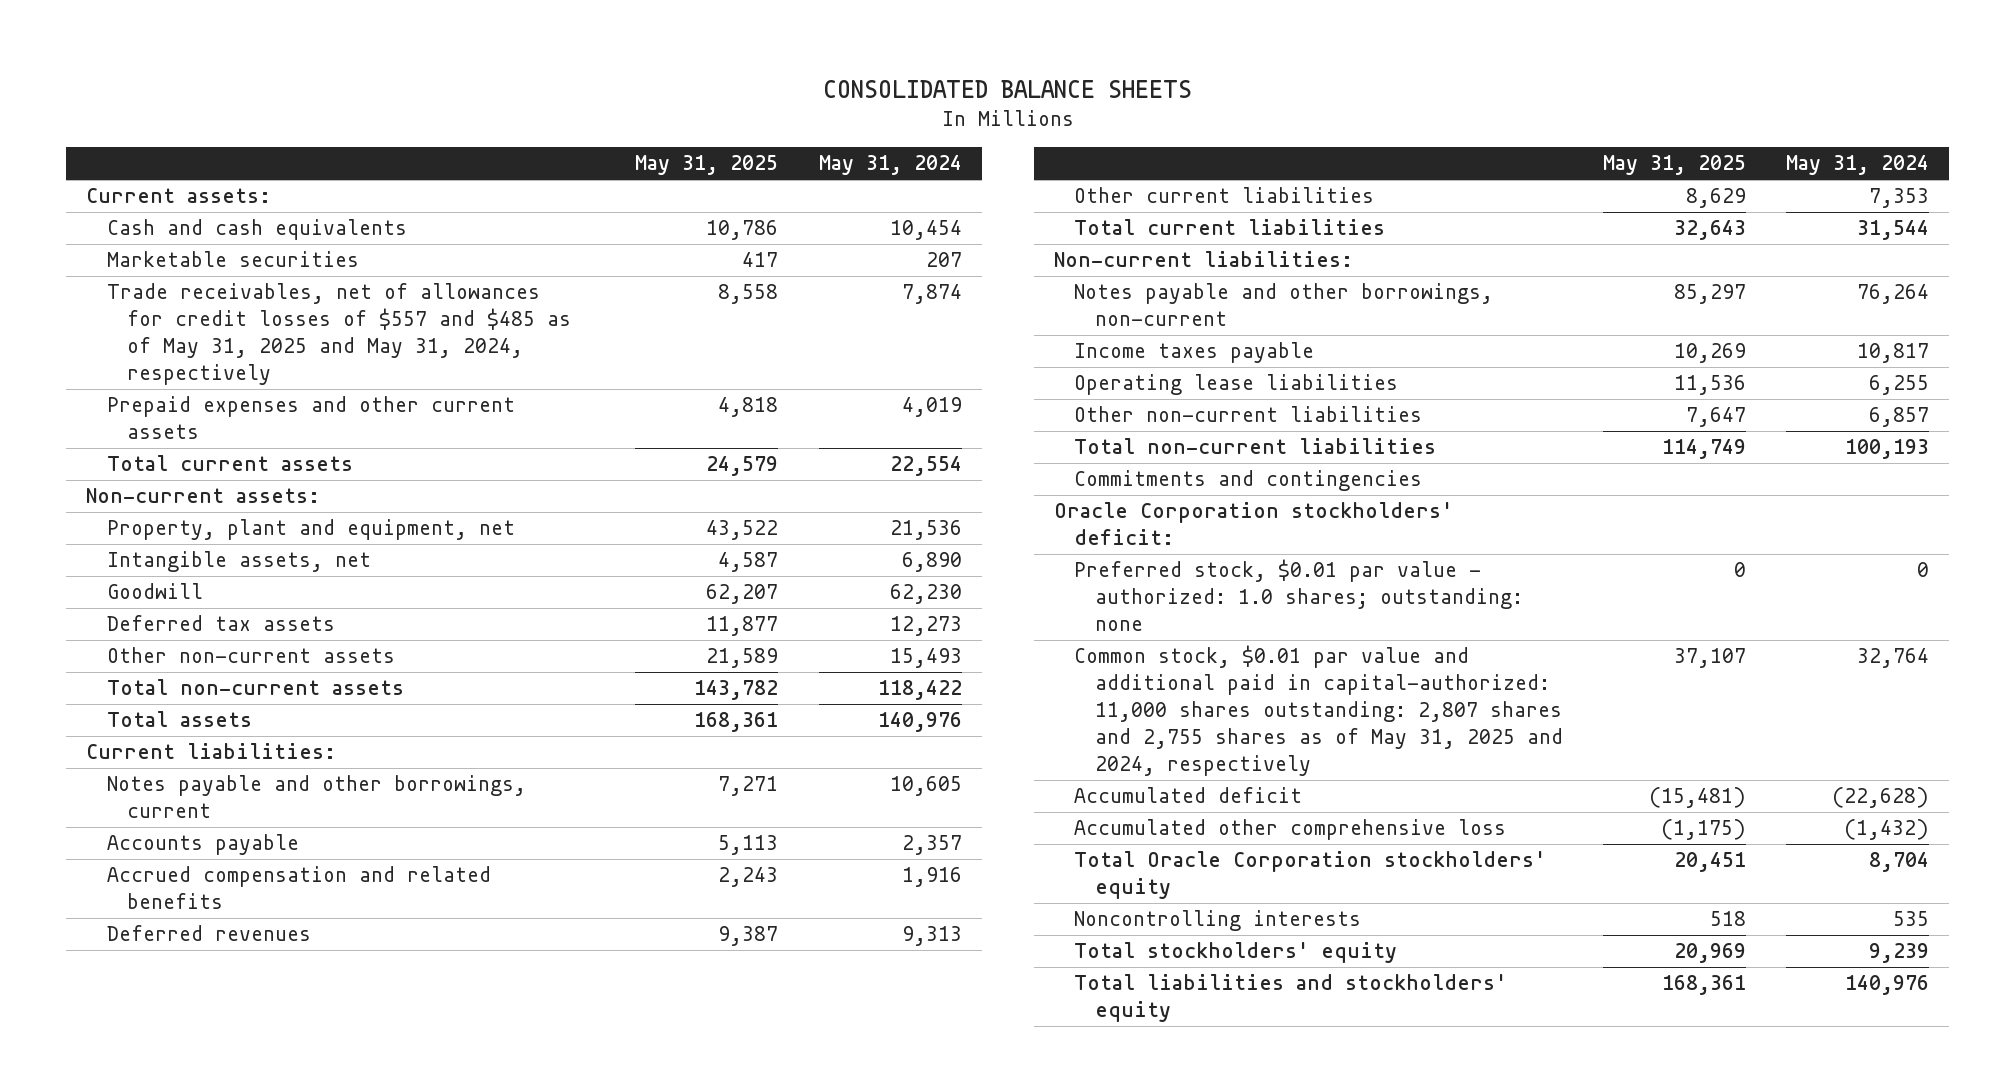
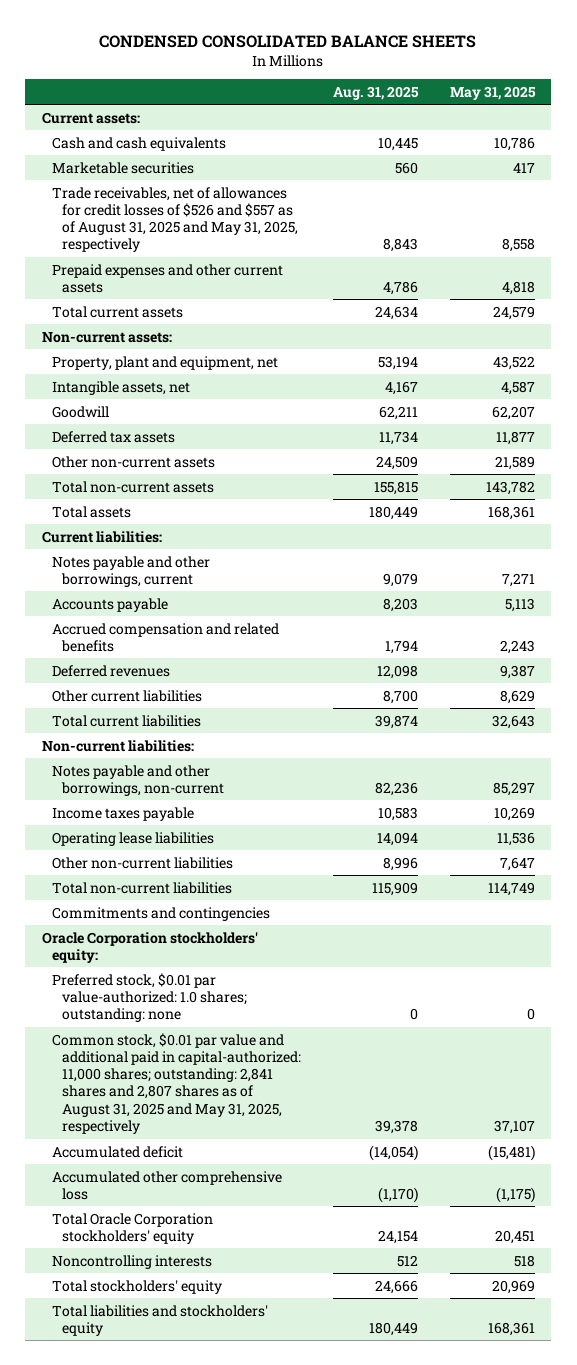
[822,80,1192,99] CONSOLIDATED BALANCE SHEETS -> [99,34,477,48] CONDENSED CONSOLIDATED BALANCE SHEETS
[818,155,962,176] May 31, 2024 -> none
none -> [332,85,419,100] Aug. 31, 2025
[106,283,572,386] Trade receivables, net of allowances for credit losses of $557 and $485 as of May 31, 2025 and May 31, 2024, respectively -> [51,186,298,253] Trade receivables, net of allowances for credit losses of $526 and $557 as of August 31, 2025 and May 31, 2025, respectively
[1053,502,1453,546] Oracle Corporation stockholders' deficit: -> [41,931,258,963] Oracle Corporation stockholders' equity:
[1074,559,1524,632] Preferred stock, $0.01 par value - authorized: 1.0 shares; outstanding: none -> [51,972,247,1023] Preferred stock, $0.01 par value-authorized: 1.0 shares; outstanding: none
[1074,645,1564,776] Common stock, $0.01 par value and additional paid in capital-authorized: 11,000 shares outstanding: 2,807 shares and 2,755 shares as of May 31, 2025 and 2024, respectively -> [51,1032,301,1135] Common stock, $0.01 par value and additional paid in capital-authorized: 11,000 shares; outstanding: 2,841 shares and 2,807 shares as of August 31, 2025 and May 31, 2025, respectively

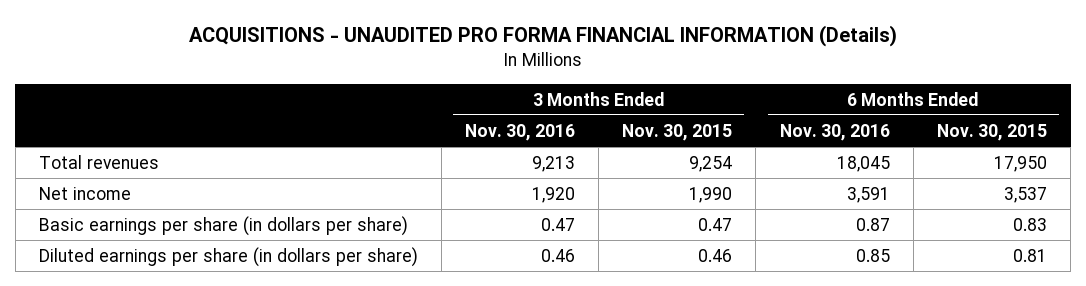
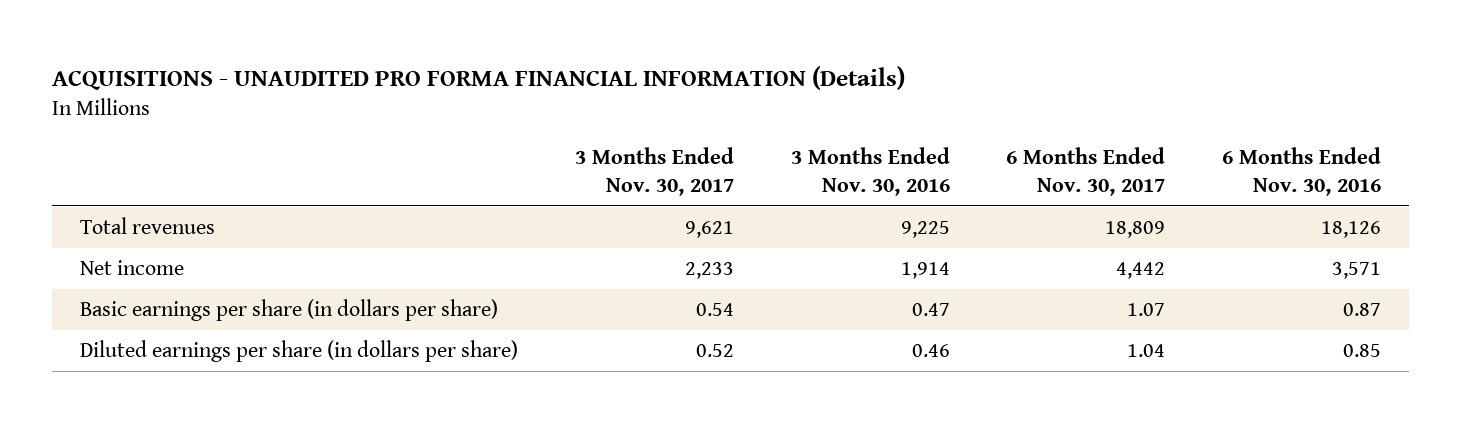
[622,123,733,141] Nov. 30, 2015 -> none
[936,123,1047,141] Nov. 30, 2015 -> none
none -> [574,147,734,196] 3 Months Ended Nov. 30, 2017
none -> [1006,147,1166,196] 6 Months Ended Nov. 30, 2017
[532,155,576,172] 9,213 -> [900,221,950,239] 9,225
[836,155,890,172] 18,045 -> [1321,221,1382,239] 18,126
[532,186,576,203] 1,920 -> [900,262,950,280] 1,914
[846,186,890,203] 3,591 -> [1332,262,1382,280] 3,571

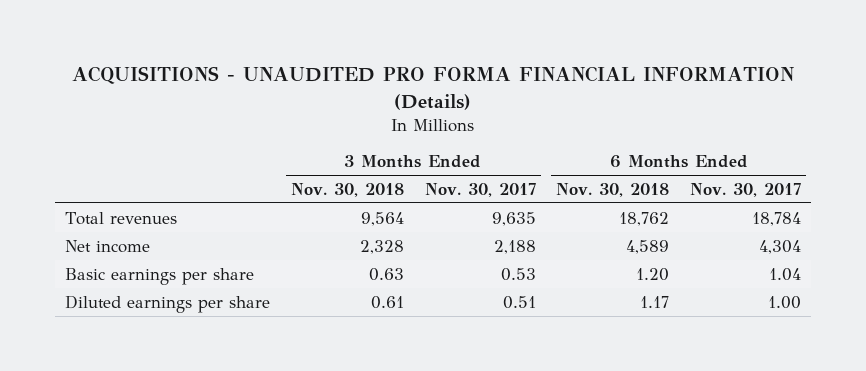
[790,147,950,196] 3 Months Ended Nov. 30, 2016 -> none
[1222,147,1382,196] 6 Months Ended Nov. 30, 2016 -> none
none -> [290,182,404,197] Nov. 30, 2018
none -> [556,182,670,197] Nov. 30, 2018
[684,221,734,239] 9,621 -> [491,211,536,226] 9,635
[1105,221,1166,239] 18,809 -> [751,211,801,226] 18,784
[684,262,734,280] 2,233 -> [493,239,536,254] 2,188
[1116,262,1166,280] 4,442 -> [758,239,801,254] 4,304
[80,299,499,322] Basic earnings per share (in dollars per share) -> [65,267,255,285] Basic earnings per share
[695,303,734,317] 0.54 -> [500,267,536,281] 0.53
[1127,303,1166,317] 1.07 -> [768,267,801,281] 1.04
[80,340,519,363] Diluted earnings per share (in dollars per share) -> [65,294,271,313] Diluted earnings per share
[695,344,734,358] 0.52 -> [502,295,536,309] 0.51
[1127,344,1166,358] 1.04 -> [767,295,801,309] 1.00

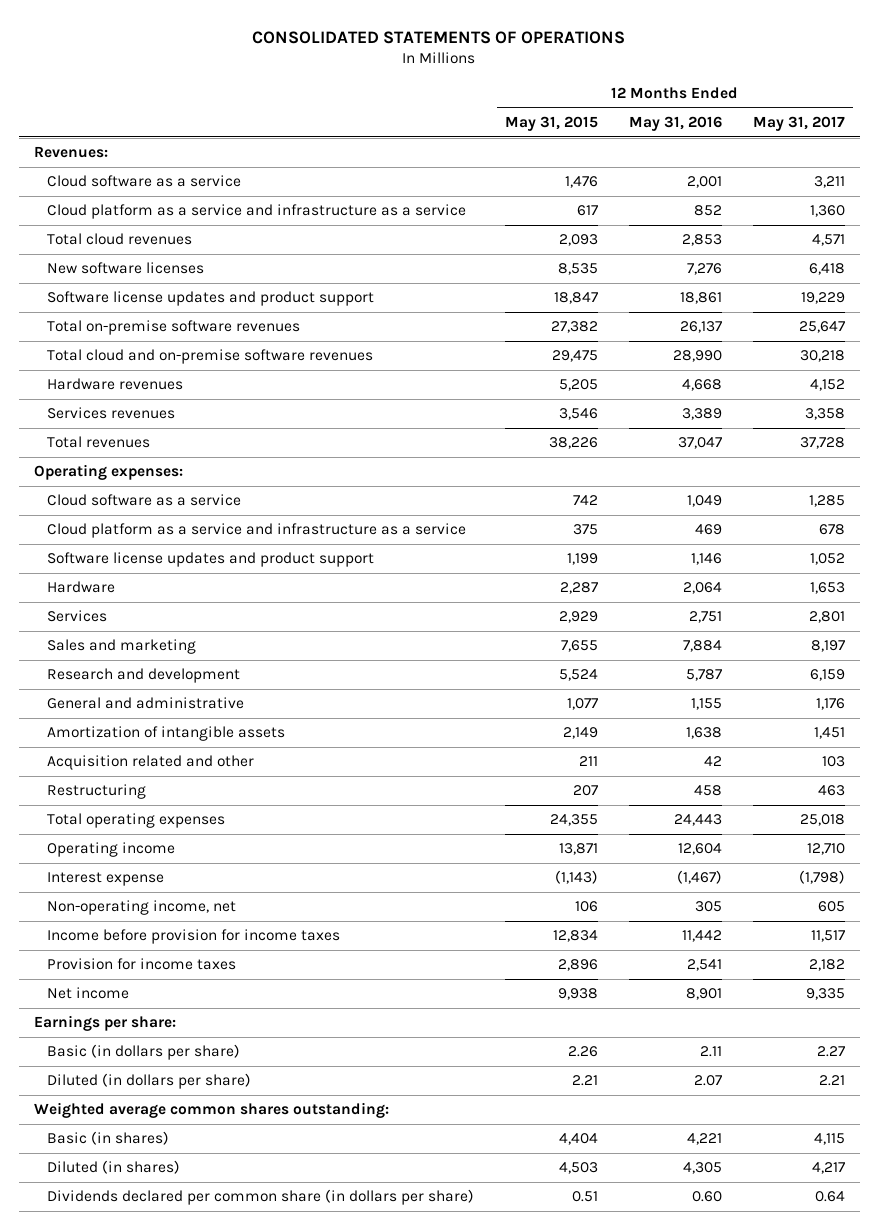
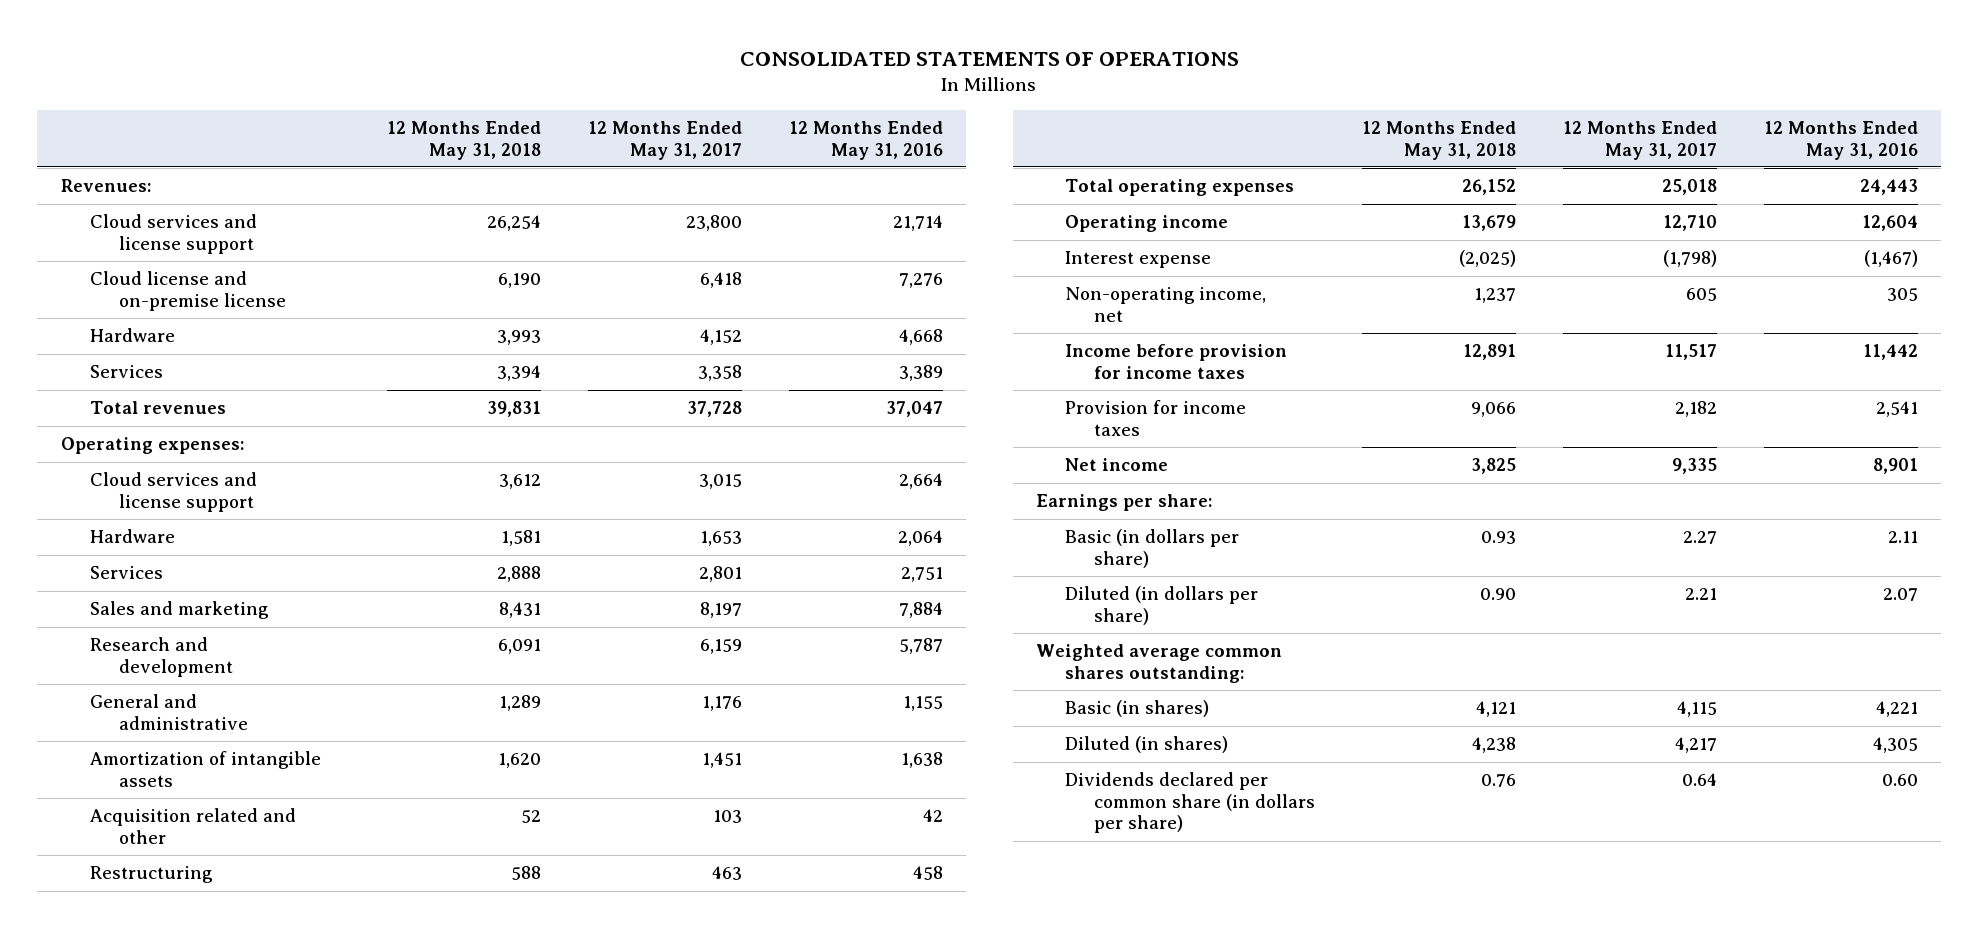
[505,116,599,132] May 31, 2015 -> none
none -> [387,121,542,160] 12 Months Ended May 31, 2018
[47,175,242,188] Cloud software as a service -> none
[47,204,467,220] Cloud platform as a service and infrastructure as a service -> none
[47,233,193,246] Total cloud revenues -> none
[47,291,375,307] Software license updates and product support -> none
[47,320,301,336] Total on-premise software revenues -> none
[47,349,374,365] Total cloud and on-premise software revenues -> none
none -> [89,214,257,254] Cloud services and license support
[47,262,205,275] New software licenses -> [89,271,287,311] Cloud license and on-premise license
[47,378,184,391] Hardware revenues -> [89,328,175,343] Hardware
[47,407,176,420] Services revenues -> [89,365,163,379] Services
[47,494,242,507] Cloud software as a service -> none
[47,523,467,539] Cloud platform as a service and infrastructure as a service -> none
[47,552,375,568] Software license updates and product support -> none
none -> [89,472,257,512] Cloud services and license support

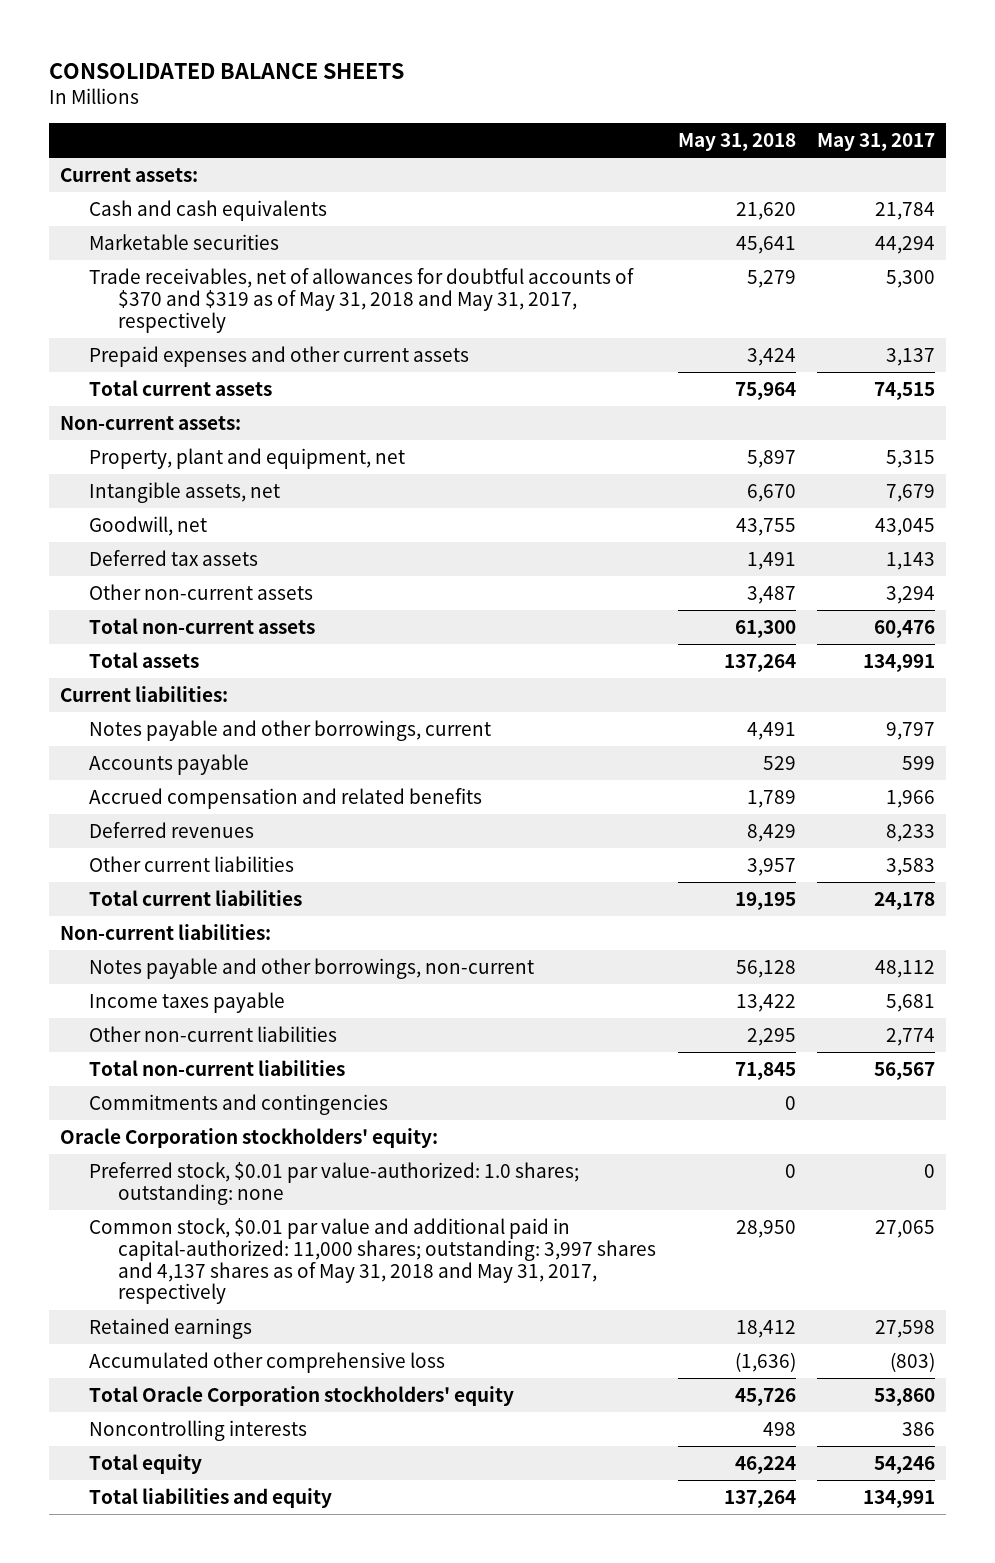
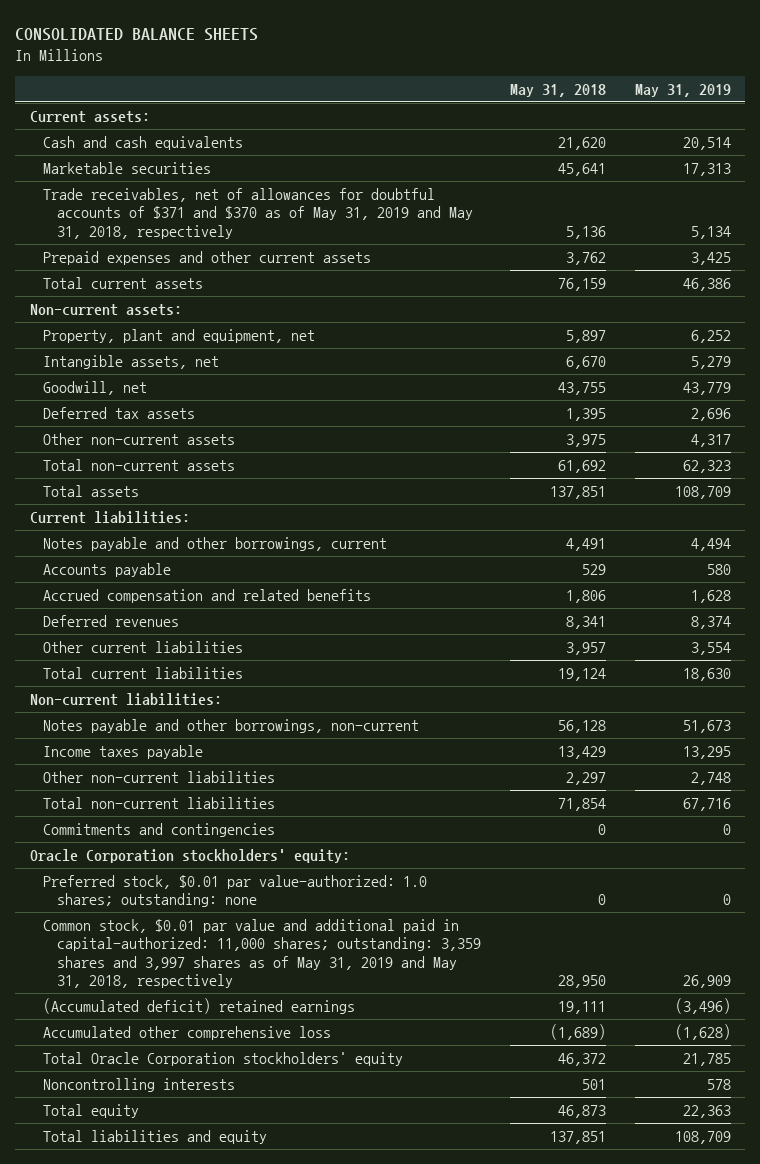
[817,132,936,151] May 31, 2017 -> none
none -> [634,83,731,97] May 31, 2019
[89,268,635,333] Trade receivables, net of allowances for doubtful accounts of $370 and $319 as of May 31, 2018 and May 31, 2017, respectively -> [43,187,474,239] Trade receivables, net of allowances for doubtful accounts of $371 and $370 as of May 31, 2019 and May 31, 2018, respectively
[746,270,796,289] 5,279 -> [566,225,607,239] 5,136
[746,348,796,367] 3,424 -> [566,251,607,265] 3,762
[734,382,796,401] 75,964 -> [558,277,607,291] 76,159
[746,552,796,571] 1,491 -> [566,407,607,421] 1,395
[746,586,796,605] 3,487 -> [566,433,607,447] 3,975
[734,620,796,639] 61,300 -> [558,459,607,473] 61,692
[723,654,796,673] 137,264 -> [550,485,607,499] 137,851
[746,790,796,809] 1,789 -> [566,589,607,603] 1,806
[746,824,796,843] 8,429 -> [566,615,607,629] 8,341
[734,892,796,911] 19,195 -> [558,667,607,681] 19,124
[735,994,796,1013] 13,422 -> [558,745,607,759] 13,429
[746,1028,796,1047] 2,295 -> [566,771,607,785] 2,297
[734,1062,796,1081] 71,845 -> [558,797,607,811] 71,854
[89,1218,656,1305] Common stock, $0.01 par value and additional paid in capital-authorized: 11,000 shares; outstanding: 3,997 shares and 4,137 shares as of May 31, 2018 and May 31, 2017, respectively -> [43,918,482,989] Common stock, $0.01 par value and additional paid in capital-authorized: 11,000 shares; outstanding: 3,359 shares and 3,997 shares as of May 31, 2019 and May 31, 2018, respectively
[89,1318,253,1340] Retained earnings -> [43,997,356,1014] (Accumulated deficit) retained earnings
[735,1320,796,1339] 18,412 -> [558,1000,607,1014] 19,111
[734,1352,796,1373] (1,636) -> [550,1023,607,1040] (1,689)
[734,1388,796,1407] 45,726 -> [558,1052,607,1066] 46,372
[762,1422,796,1437] 498 -> [582,1078,607,1090] 501
[734,1456,796,1475] 46,224 -> [558,1104,607,1118] 46,873
[723,1490,796,1509] 137,264 -> [550,1130,607,1144] 137,851

